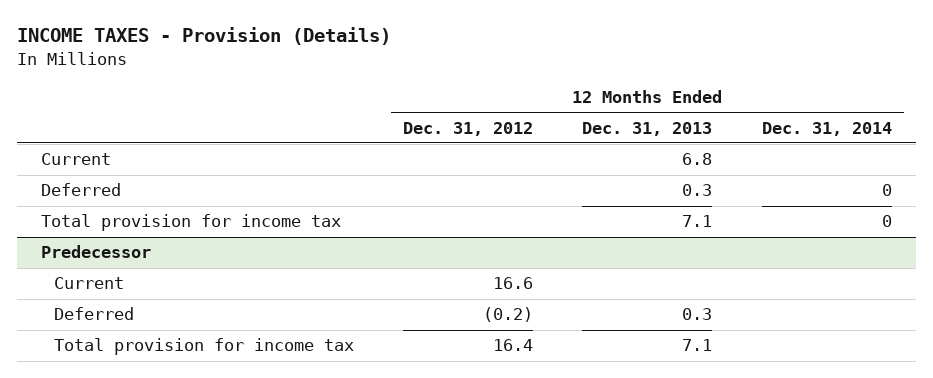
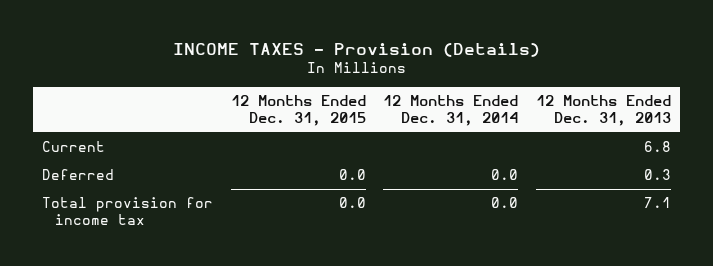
[403,121,534,136] Dec. 31, 2012 -> none
none -> [230,95,366,127] 12 Months Ended Dec. 31, 2015
[41,245,152,259] Predecessor -> none
[53,277,124,290] Current -> none
[53,307,134,321] Deferred -> none
[53,338,354,356] Total provision for income tax -> none
[881,184,892,197] 0 -> [491,169,519,181] 0.0
[881,215,892,228] 0 -> [491,197,519,209] 0.0

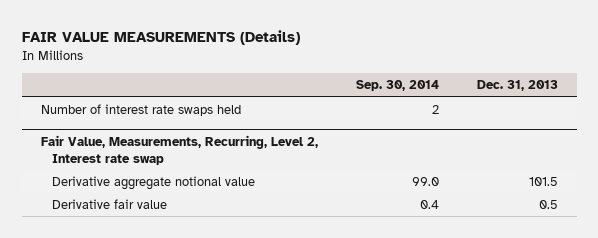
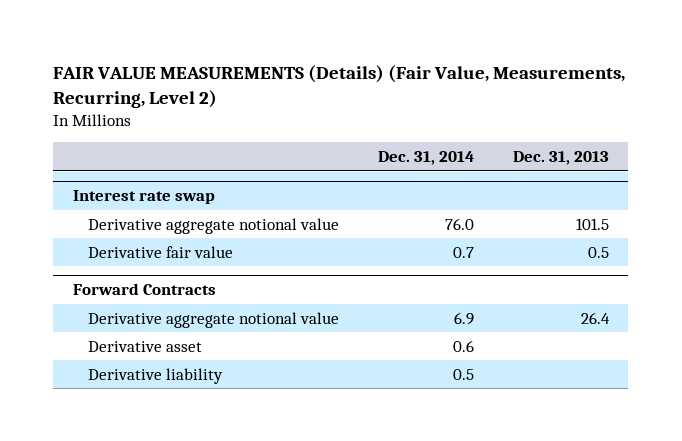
[21,30,300,46] FAIR VALUE MEASUREMENTS (Details) -> [53,64,626,108] FAIR VALUE MEASUREMENTS (Details) (Fair Value, Measurements, Recurring, Level 2)
[355,80,439,92] Sep. 30, 2014 -> none
none -> [378,150,475,165] Dec. 31, 2014
[40,104,241,117] Number of interest rate swaps held -> none
[40,134,318,165] Fair Value, Measurements, Recurring, Level 2, Interest rate swap -> none
none -> [72,190,215,205] Interest rate swap
none -> [72,283,216,296] Forward Contracts
none -> [88,311,340,328] Derivative aggregate notional value
none -> [88,340,203,352] Derivative asset
none -> [88,367,224,384] Derivative liability

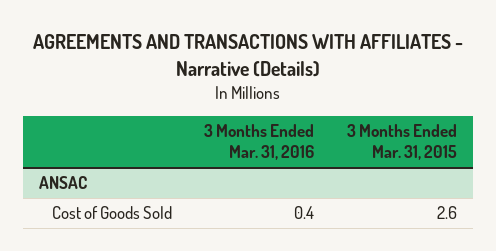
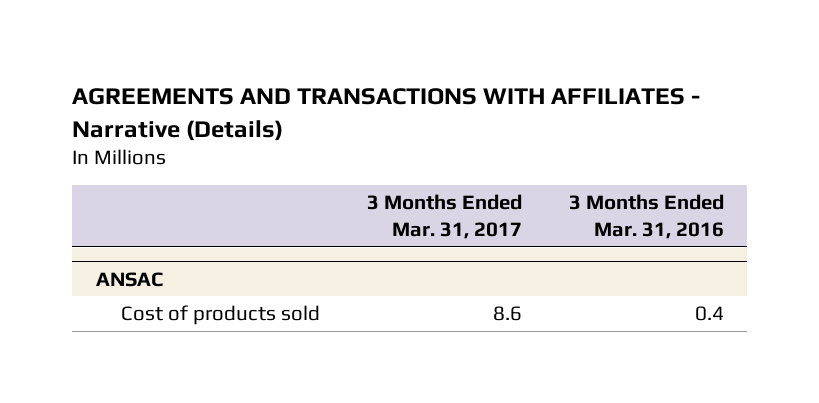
[346,123,457,161] 3 Months Ended Mar. 31, 2015 -> none
none -> [366,194,522,239] 3 Months Ended Mar. 31, 2017
[51,206,172,220] Cost of Goods Sold -> [121,305,321,326] Cost of products sold

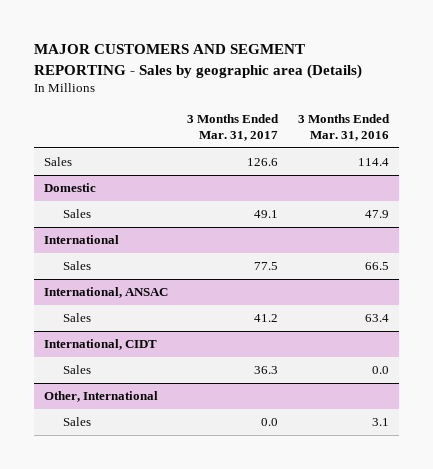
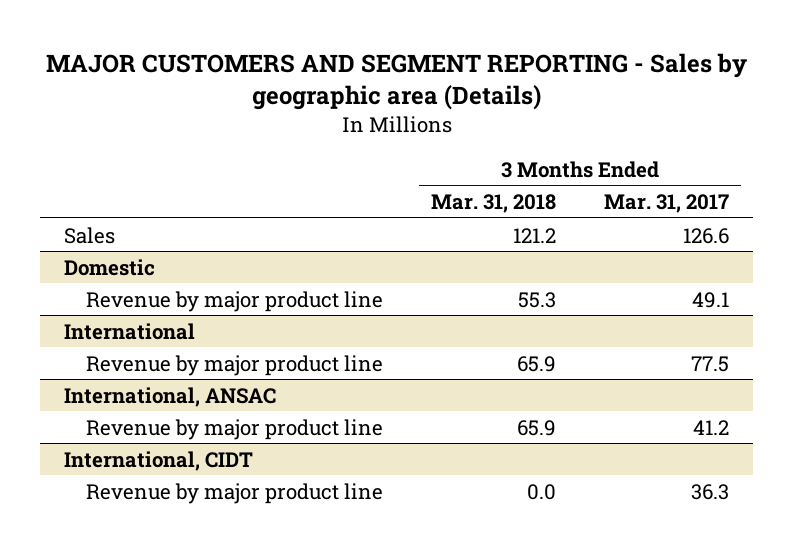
[297,113,390,142] 3 Months Ended Mar. 31, 2016 -> none
none -> [430,194,556,214] Mar. 31, 2018
[63,209,92,219] Sales -> [85,290,383,312] Revenue by major product line
[63,261,92,271] Sales -> [85,354,383,376] Revenue by major product line
[63,313,92,323] Sales -> [85,418,383,440] Revenue by major product line
[43,391,158,403] Other, International -> none
[63,417,92,427] Sales -> none
[63,365,92,375] Sales -> [85,482,383,504] Revenue by major product line

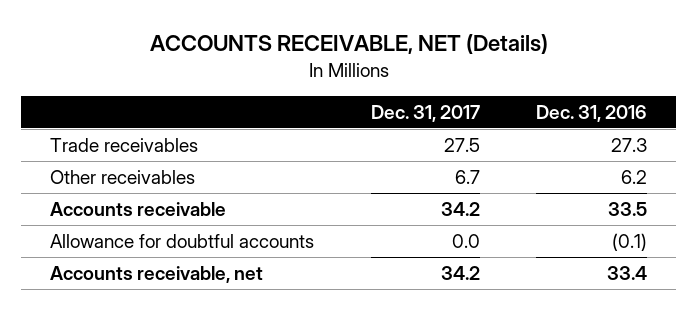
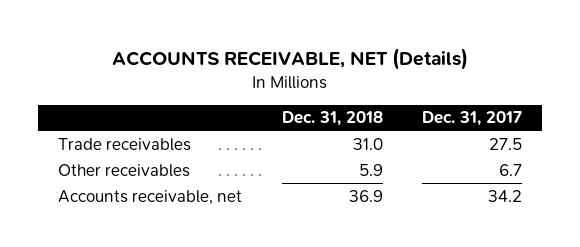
[536,105,648,123] Dec. 31, 2016 -> none
none -> [281,111,383,127] Dec. 31, 2018
[49,201,226,216] Accounts receivable -> none
[49,233,314,248] Allowance for doubtful accounts -> none

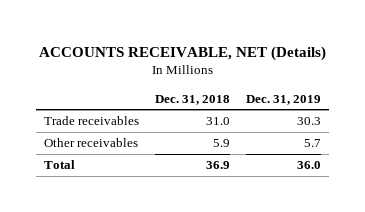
[422,111,523,127] Dec. 31, 2017 -> none
none -> [246,94,322,105] Dec. 31, 2019
[57,189,242,205] Accounts receivable, net -> [44,160,76,170] Total

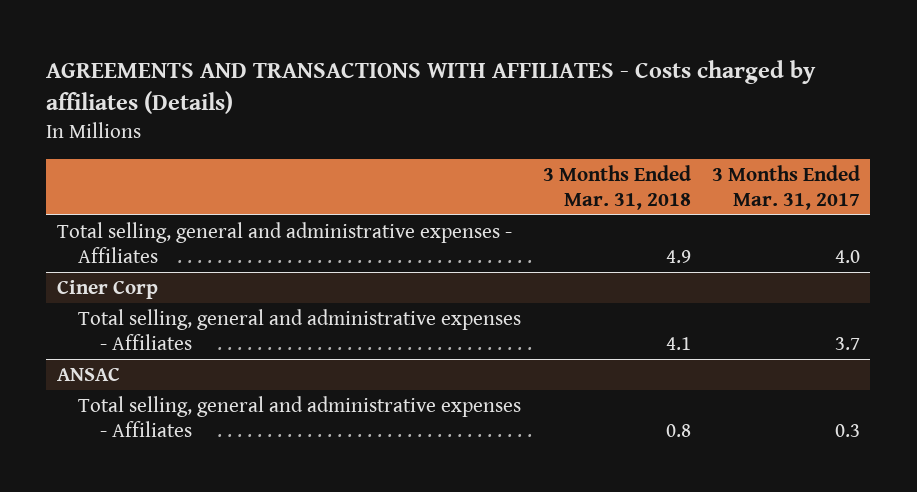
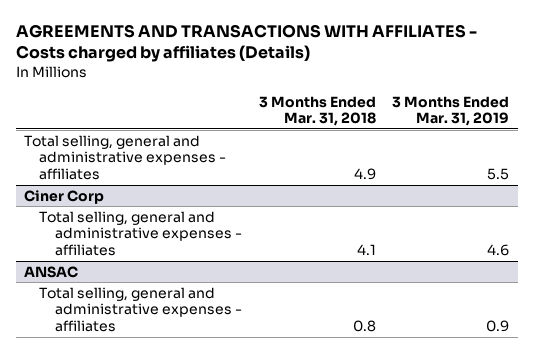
[711,164,860,210] 3 Months Ended Mar. 31, 2017 -> none
none -> [392,95,510,127] 3 Months Ended Mar. 31, 2019
[56,221,512,263] Total selling, general and administrative expenses - Affiliates -> [24,134,227,181] Total selling, general and administrative expenses - affiliates
[78,308,522,350] Total selling, general and administrative expenses - Affiliates -> [39,210,242,257] Total selling, general and administrative expenses - affiliates
[78,395,522,437] Total selling, general and administrative expenses - Affiliates -> [39,286,242,333] Total selling, general and administrative expenses - affiliates

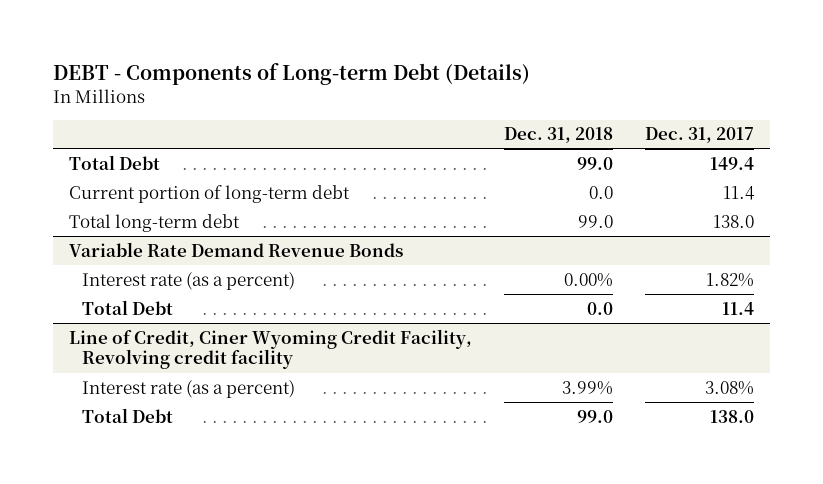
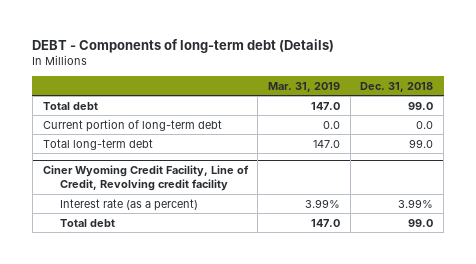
[53,62,531,85] DEBT - Components of Long-term Debt (Details) -> [32,38,335,53] DEBT - Components of long-term debt (Details)
[644,127,754,144] Dec. 31, 2017 -> none
none -> [268,81,341,92] Mar. 31, 2019
[69,154,161,170] Total Debt -> [42,101,98,110] Total debt
[69,241,404,257] Variable Rate Demand Revenue Bonds -> none
[82,271,296,290] Interest rate (as a percent) -> none
[82,299,174,315] Total Debt -> none
[69,328,473,370] Line of Credit, Ciner Wyoming Credit Facility, Revolving credit facility -> [42,164,249,192] Ciner Wyoming Credit Facility, Line of Credit, Revolving credit facility
[82,407,174,423] Total Debt -> [60,218,116,227] Total debt

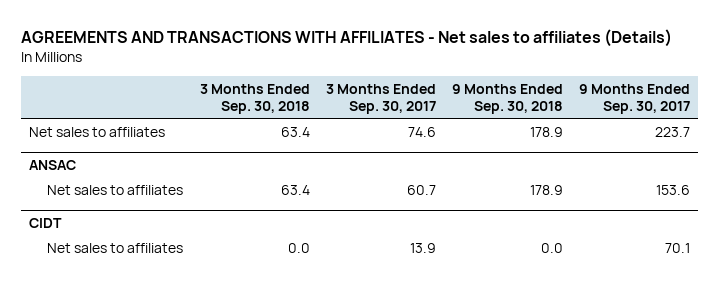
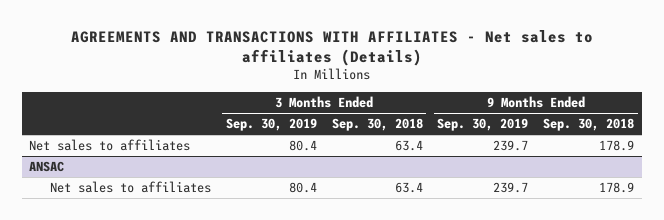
[325,83,436,114] 3 Months Ended Sep. 30, 2017 -> none
[579,83,691,114] 9 Months Ended Sep. 30, 2017 -> none
none -> [225,118,317,132] Sep. 30, 2019
none -> [437,118,529,132] Sep. 30, 2019
[29,218,63,229] CIDT -> none
[47,242,184,253] Net sales to affiliates -> none

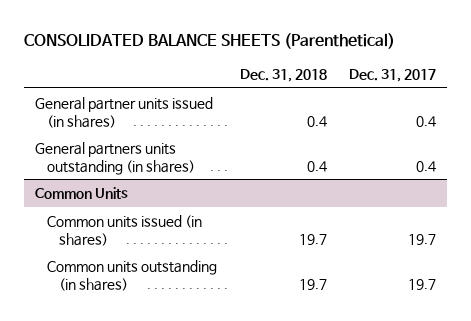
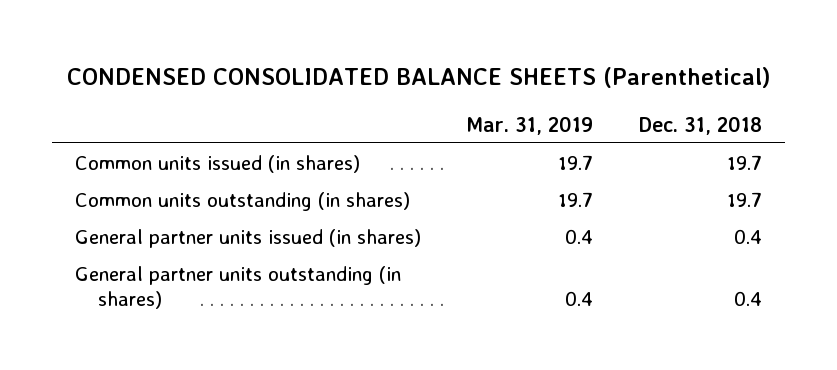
[23,32,395,49] CONSOLIDATED BALANCE SHEETS (Parenthetical) -> [66,66,771,88] CONDENSED CONSOLIDATED BALANCE SHEETS (Parenthetical)
[348,68,436,82] Dec. 31, 2017 -> none
none -> [466,115,594,135] Mar. 31, 2019
[35,141,196,175] General partners units outstanding (in shares) -> none
[35,186,129,199] Common Units -> none
[35,96,214,128] General partner units issued (in shares) -> [74,228,421,248] General partner units issued (in shares)
none -> [74,265,401,310] General partner units outstanding (in shares)

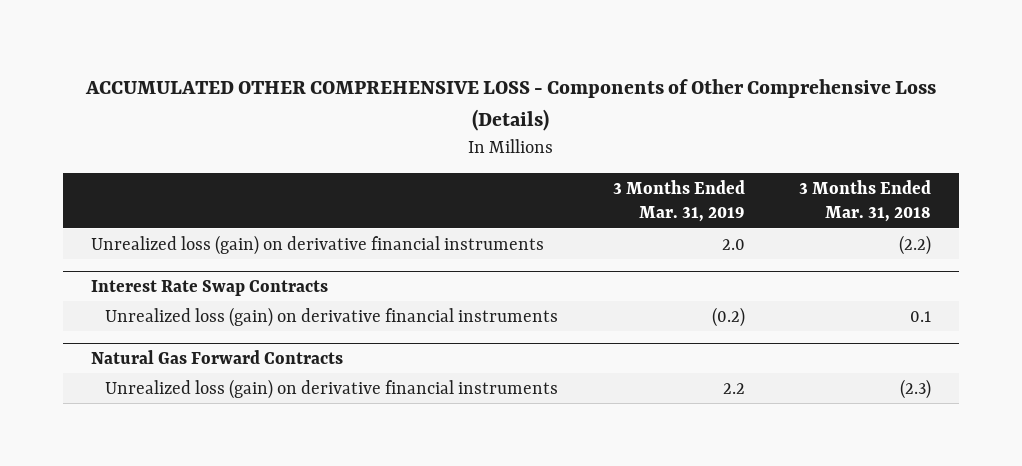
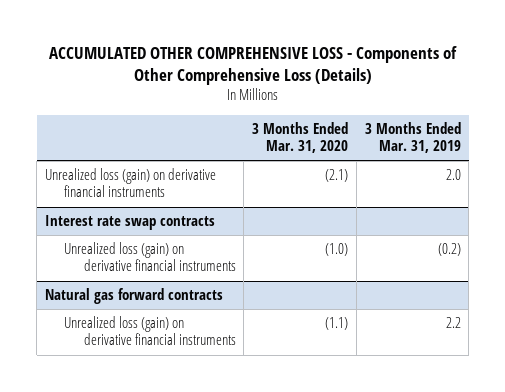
[799,179,932,223] 3 Months Ended Mar. 31, 2018 -> none
none -> [252,122,349,154] 3 Months Ended Mar. 31, 2020
[90,280,328,297] Interest Rate Swap Contracts -> [44,215,215,231] Interest rate swap contracts
[90,350,343,365] Natural Gas Forward Contracts -> [44,288,223,305] Natural gas forward contracts

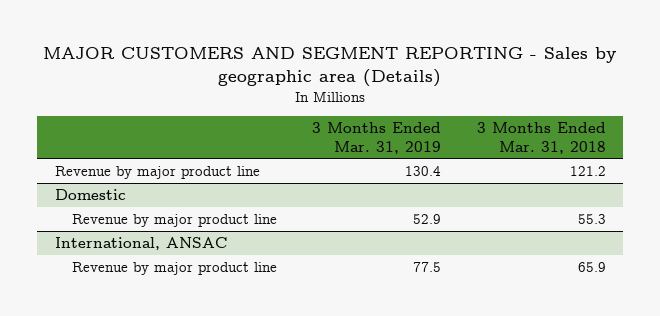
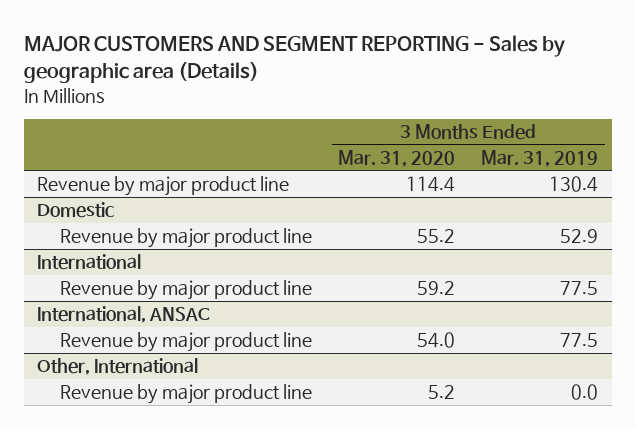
[476,122,606,154] 3 Months Ended Mar. 31, 2018 -> none
none -> [338,149,456,167] Mar. 31, 2020
none -> [37,254,142,271] International
none -> [59,280,312,301] Revenue by major product line
none -> [37,358,199,376] Other, International
none -> [59,384,312,405] Revenue by major product line

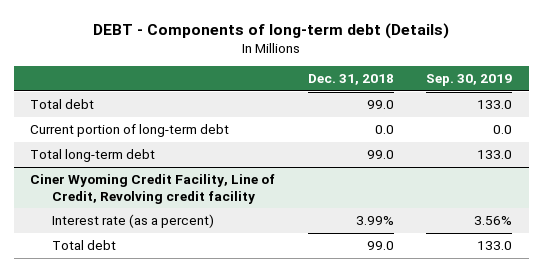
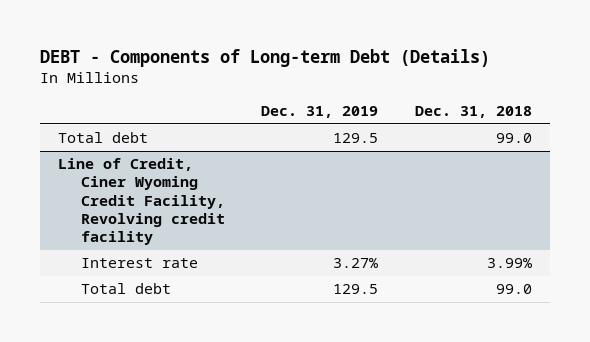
[93,22,450,39] DEBT - Components of long-term debt (Details) -> [39,48,490,67] DEBT - Components of Long-term Debt (Details)
[426,74,513,87] Sep. 30, 2019 -> none
none -> [261,106,379,119] Dec. 31, 2019
[30,124,230,138] Current portion of long-term debt -> none
[30,149,156,163] Total long-term debt -> none
[30,174,276,204] Ciner Wyoming Credit Facility, Line of Credit, Revolving credit facility -> [57,158,225,246] Line of Credit, Ciner Wyoming Credit Facility, Revolving credit facility
[51,214,214,229] Interest rate (as a percent) -> [80,258,198,269] Interest rate

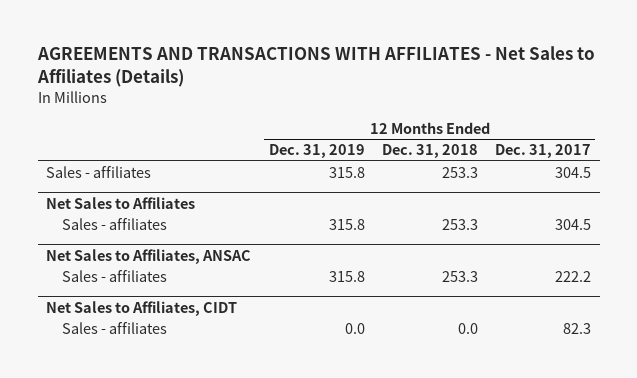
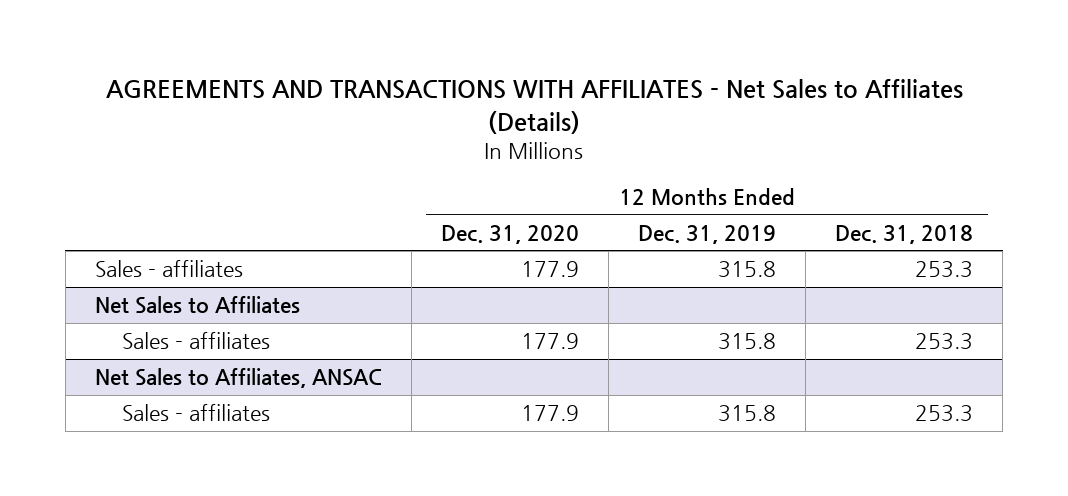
[494,144,591,159] Dec. 31, 2017 -> none
none -> [440,224,579,244] Dec. 31, 2020
[46,300,238,316] Net Sales to Affiliates, CIDT -> none
[61,322,167,335] Sales - affiliates -> none

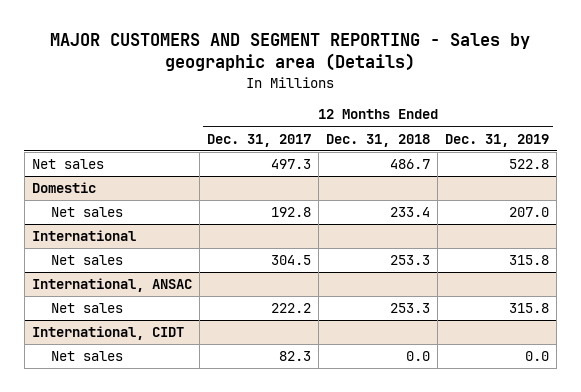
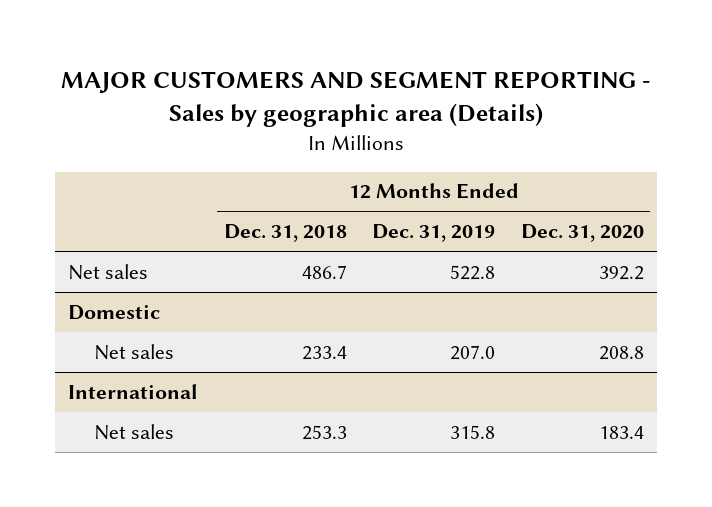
[206,133,311,147] Dec. 31, 2017 -> none
none -> [520,224,644,243] Dec. 31, 2020
[31,278,192,293] International, ANSAC -> none
[51,303,124,314] Net sales -> none
[31,326,184,341] International, CIDT -> none
[51,351,124,362] Net sales -> none

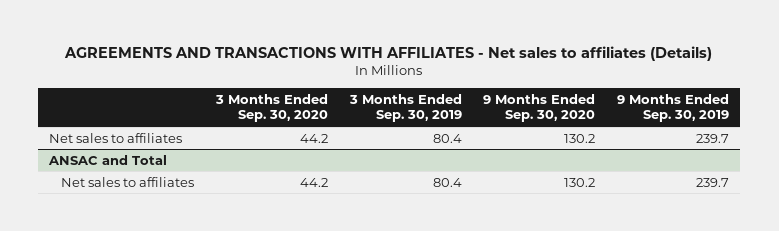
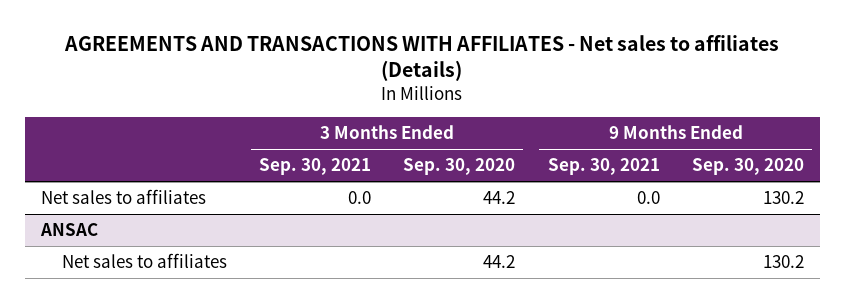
[348,93,462,123] 3 Months Ended Sep. 30, 2019 -> none
[617,93,730,123] 9 Months Ended Sep. 30, 2019 -> none
none -> [259,158,372,176] Sep. 30, 2021
none -> [547,158,660,176] Sep. 30, 2021
[48,154,168,165] ANSAC and Total -> [39,223,98,237] ANSAC

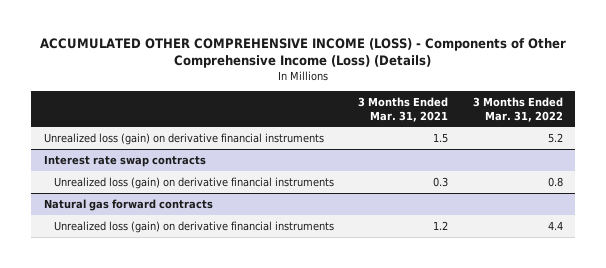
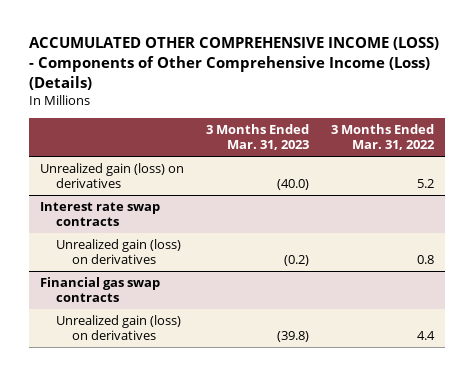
[358,97,449,122] 3 Months Ended Mar. 31, 2021 -> none
none -> [205,123,309,151] 3 Months Ended Mar. 31, 2023
[43,132,324,145] Unrealized loss (gain) on derivative financial instruments -> [39,162,184,189] Unrealized gain (loss) on derivatives
[53,176,334,189] Unrealized loss (gain) on derivative financial instruments -> [55,238,181,265] Unrealized gain (loss) on derivatives
[43,198,213,211] Natural gas forward contracts -> [39,276,160,303] Financial gas swap contracts
[53,220,334,233] Unrealized loss (gain) on derivative financial instruments -> [55,314,181,341] Unrealized gain (loss) on derivatives

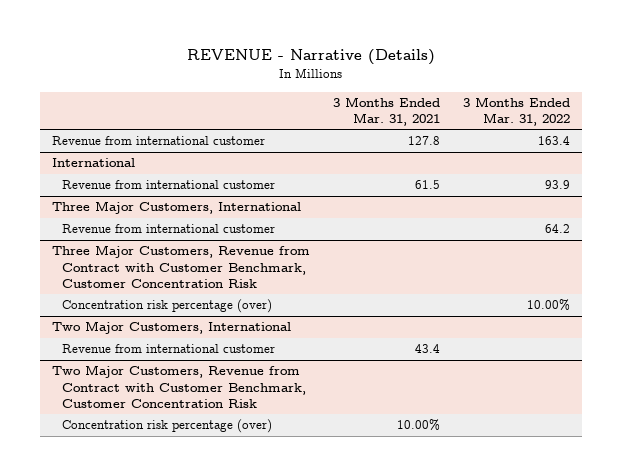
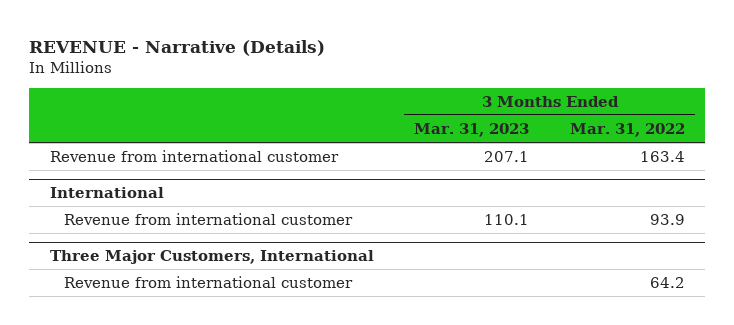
[332,96,440,127] 3 Months Ended Mar. 31, 2021 -> none
none -> [414,122,530,137] Mar. 31, 2023
[51,245,310,288] Three Major Customers, Revenue from Contract with Customer Benchmark, Customer Concentration Risk -> none
[61,299,272,314] Concentration risk percentage (over) -> none
[51,321,291,335] Two Major Customers, International -> none
[61,344,275,354] Revenue from international customer -> none
[51,365,306,408] Two Major Customers, Revenue from Contract with Customer Benchmark, Customer Concentration Risk -> none
[61,419,272,434] Concentration risk percentage (over) -> none

